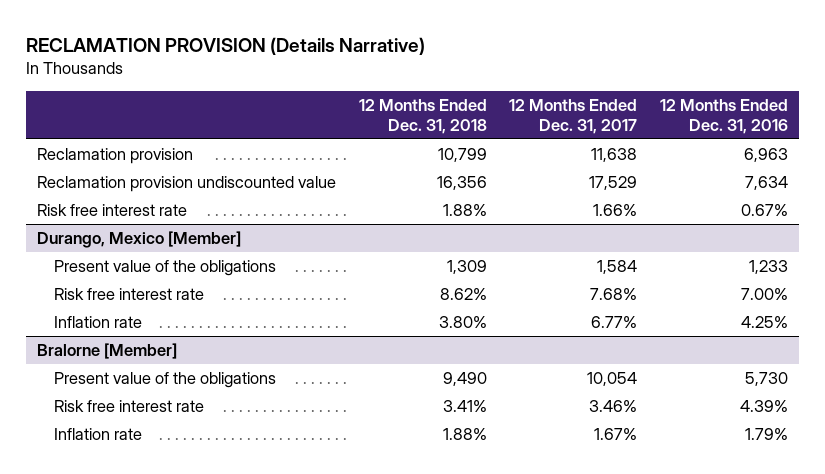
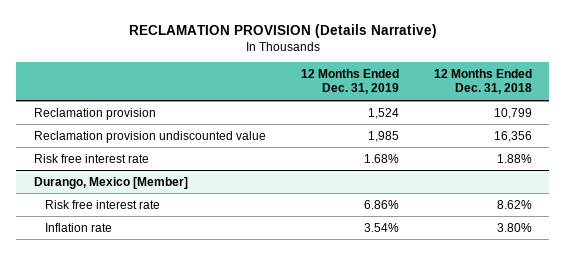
[509,99,638,134] 12 Months Ended Dec. 31, 2017 -> none
[659,99,788,134] 12 Months Ended Dec. 31, 2016 -> none
none -> [300,69,399,95] 12 Months Ended Dec. 31, 2019
[53,260,276,277] Present value of the obligations -> none
[37,343,178,360] Bralorne [Member] -> none
[53,372,276,389] Present value of the obligations -> none
[53,400,204,413] Risk free interest rate -> none
[53,428,142,441] Inflation rate -> none

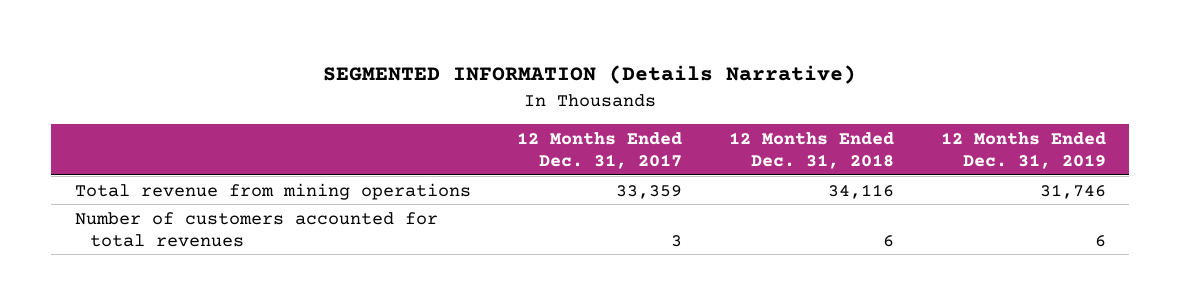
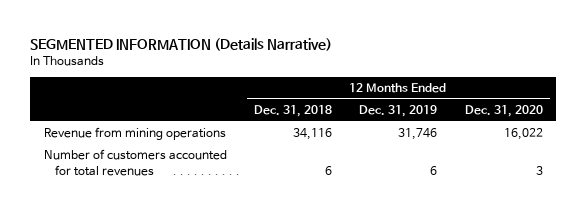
[517,131,683,169] 12 Months Ended Dec. 31, 2017 -> none
none -> [464,105,543,118] Dec. 31, 2020
[74,182,471,200] Total revenue from mining operations -> [43,127,226,141] Revenue from mining operations

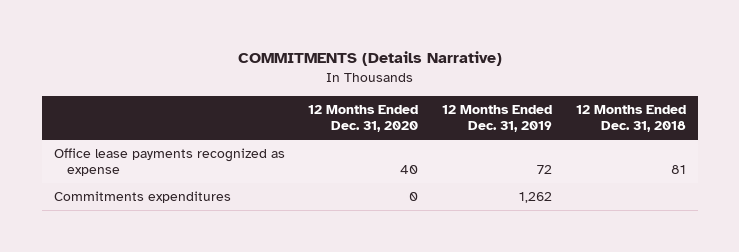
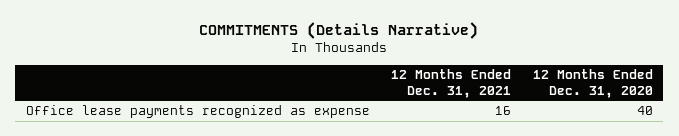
[442,105,553,133] 12 Months Ended Dec. 31, 2019 -> none
[575,105,686,133] 12 Months Ended Dec. 31, 2018 -> none
none -> [391,69,512,98] 12 Months Ended Dec. 31, 2021
[53,191,231,204] Commitments expenditures -> none

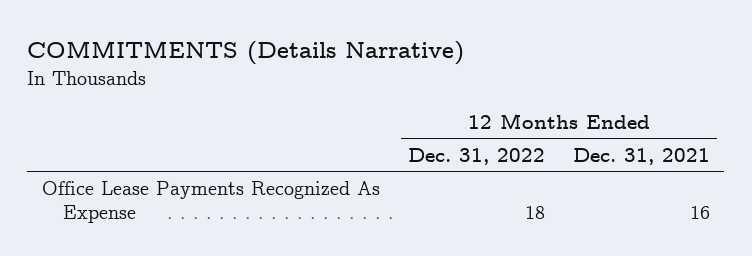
[532,69,653,98] 12 Months Ended Dec. 31, 2020 -> none
none -> [407,147,545,165] Dec. 31, 2022
[25,105,370,119] Office lease payments recognized as expense -> [41,181,380,223] Office Lease Payments Recognized As Expense

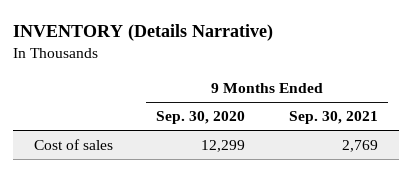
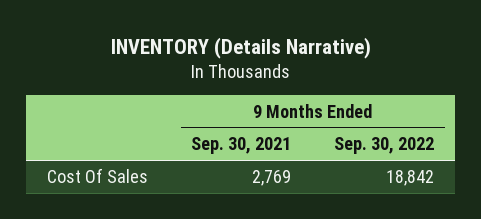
[156,111,246,125] Sep. 30, 2020 -> none
none -> [333,137,434,155] Sep. 30, 2022
[34,139,114,151] Cost of sales -> [47,168,149,184] Cost Of Sales

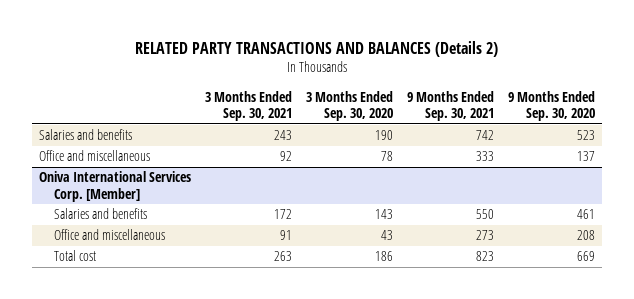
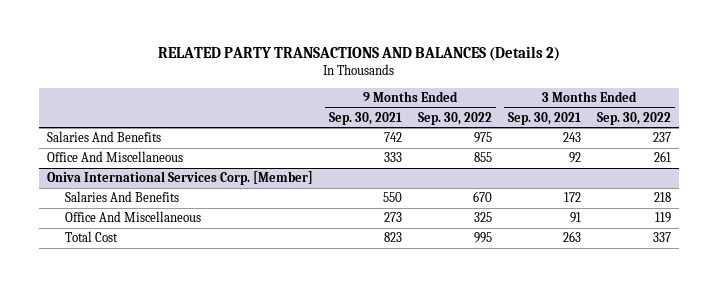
[305,90,393,122] 3 Months Ended Sep. 30, 2020 -> none
[508,90,596,122] 9 Months Ended Sep. 30, 2020 -> none
none -> [417,111,492,125] Sep. 30, 2022
none -> [596,111,671,125] Sep. 30, 2022
[38,129,132,141] Salaries and benefits -> [46,131,161,143] Salaries And Benefits
[38,150,150,162] Office and miscellaneous -> [46,151,183,163] Office And Miscellaneous
[54,208,148,220] Salaries and benefits -> [64,191,179,203] Salaries And Benefits
[54,229,166,241] Office and miscellaneous -> [64,211,201,223] Office And Miscellaneous
[54,250,97,262] Total cost -> [64,231,118,243] Total Cost

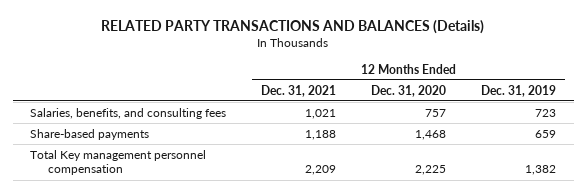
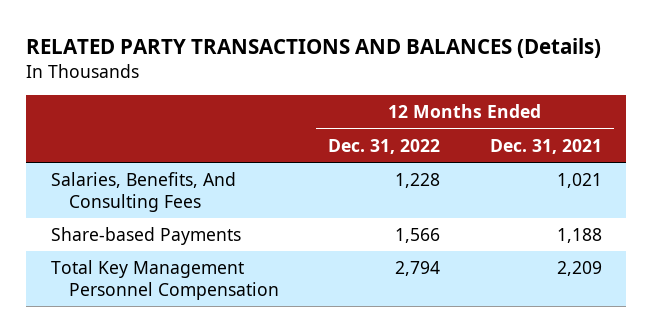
[371,84,447,97] Dec. 31, 2020 -> none
[481,84,557,97] Dec. 31, 2019 -> none
none -> [328,138,441,154] Dec. 31, 2022
[30,107,227,119] Salaries, benefits, and consulting fees -> [50,172,236,212] Salaries, Benefits, And Consulting Fees
[30,128,150,140] Share-based payments -> [50,227,241,246] Share-based Payments
[30,149,207,176] Total Key management personnel compensation -> [50,260,280,300] Total Key Management Personnel Compensation

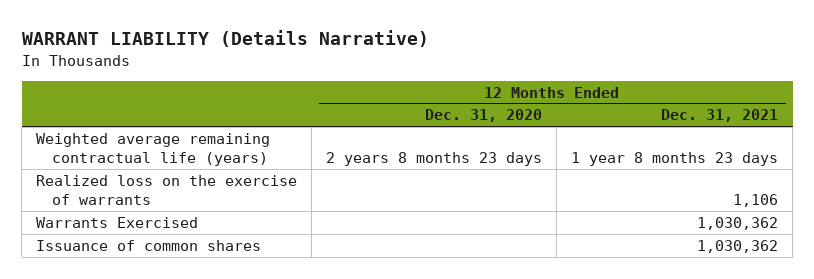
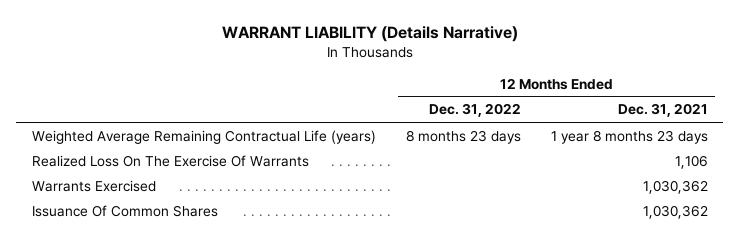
[425,109,543,123] Dec. 31, 2020 -> none
none -> [428,103,521,118] Dec. 31, 2022
[36,132,271,166] Weighted average remaining contractual life (years) -> [31,129,376,144] Weighted Average Remaining Contractual Life (years)
[36,174,298,205] Realized loss on the exercise of warrants -> [31,154,309,167] Realized Loss On The Exercise Of Warrants
[36,239,262,251] Issuance of common shares -> [31,204,218,217] Issuance Of Common Shares

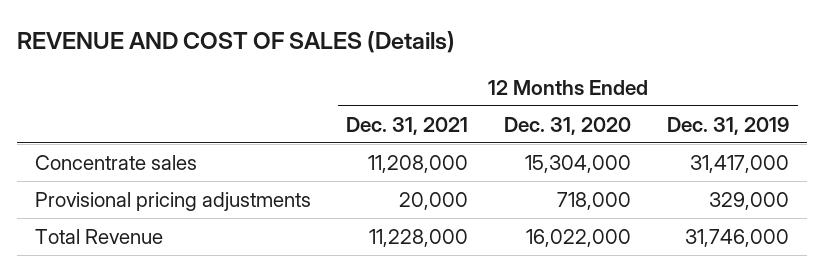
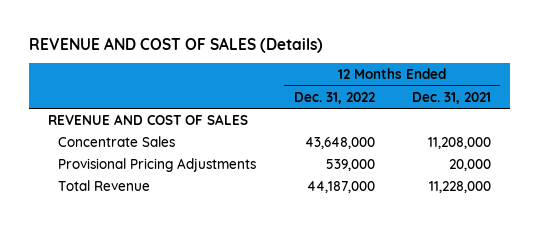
[504,116,632,135] Dec. 31, 2020 -> none
[666,116,789,135] Dec. 31, 2019 -> none
none -> [293,91,375,104] Dec. 31, 2022
none -> [48,113,249,125] REVENUE AND COST OF SALES
[34,154,197,170] Concentrate sales -> [58,135,176,147] Concentrate Sales
[34,191,311,211] Provisional pricing adjustments -> [58,157,257,172] Provisional Pricing Adjustments

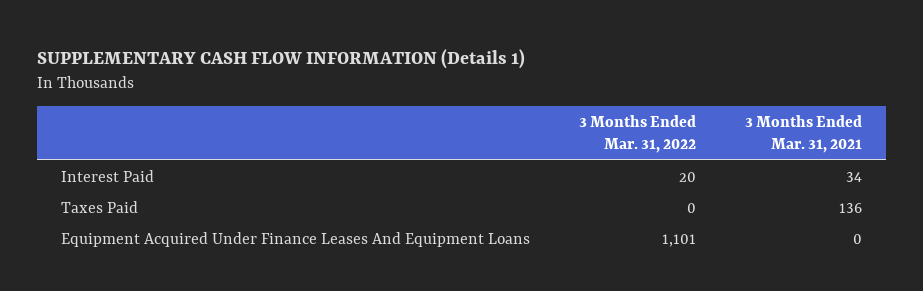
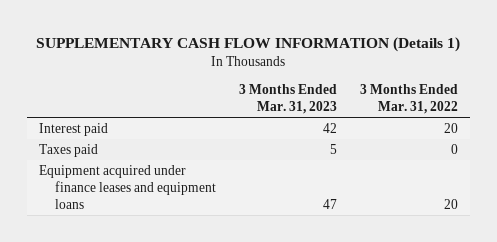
[744,114,862,154] 3 Months Ended Mar. 31, 2021 -> none
none -> [238,84,337,114] 3 Months Ended Mar. 31, 2023
[60,169,154,182] Interest Paid -> [38,122,108,136] Interest paid
[60,200,138,213] Taxes Paid -> [38,143,98,157] Taxes paid
[60,231,530,247] Equipment Acquired Under Finance Leases And Equipment Loans -> [38,164,216,209] Equipment acquired under finance leases and equipment loans
[661,233,696,247] 1,101 -> [444,198,459,209] 20

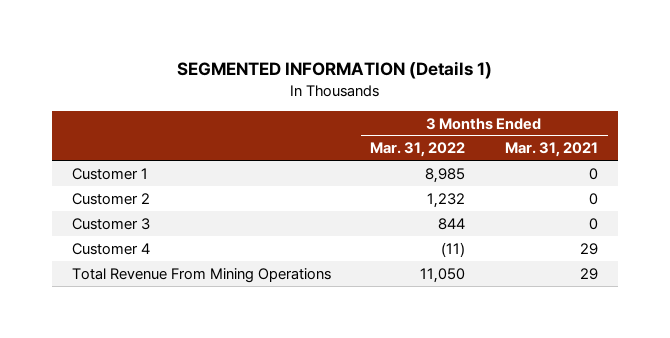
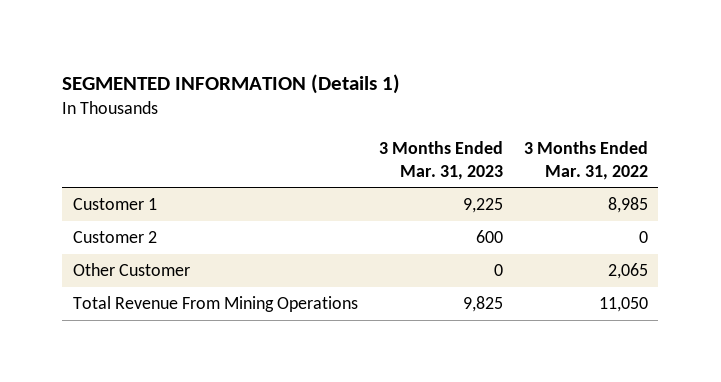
[505,142,599,158] Mar. 31, 2021 -> none
none -> [378,141,503,180] 3 Months Ended Mar. 31, 2023
[71,217,150,230] Customer 3 -> none
[71,242,150,255] Customer 4 -> none
[427,192,466,208] 1,232 -> [638,231,648,244] 0
none -> [72,263,190,277] Other Customer

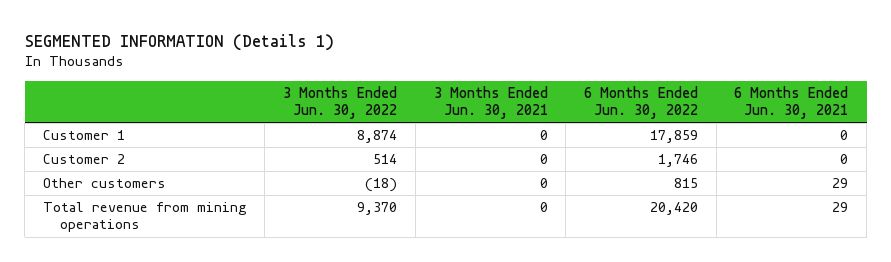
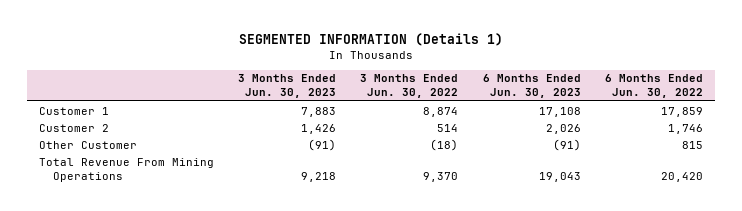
[433,85,548,120] 3 Months Ended Jun. 30, 2021 -> none
[734,85,849,120] 6 Months Ended Jun. 30, 2021 -> none
none -> [238,74,337,99] 3 Months Ended Jun. 30, 2023
none -> [482,74,581,99] 6 Months Ended Jun. 30, 2023
[42,178,166,189] Other customers -> [38,140,137,149] Other Customer
[42,202,247,233] Total revenue from mining operations -> [38,157,214,182] Total Revenue From Mining Operations

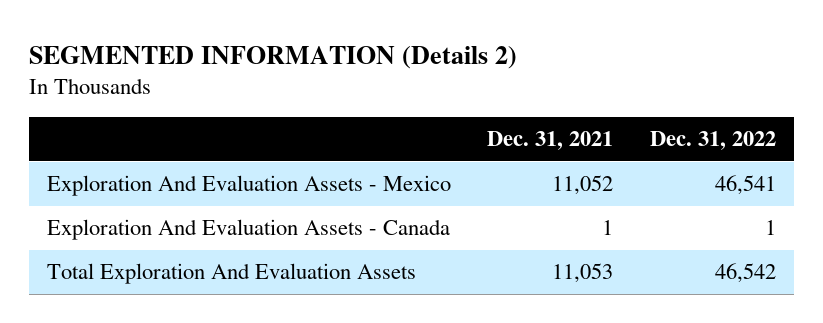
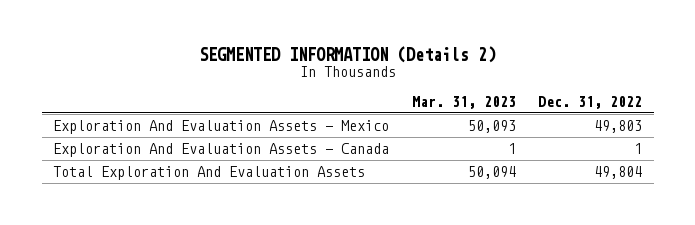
[487,131,614,151] Dec. 31, 2021 -> none
none -> [411,95,516,109] Mar. 31, 2023
[714,175,776,196] 46,541 -> [594,120,643,134] 49,803
[714,263,776,284] 46,542 -> [594,166,643,180] 49,804

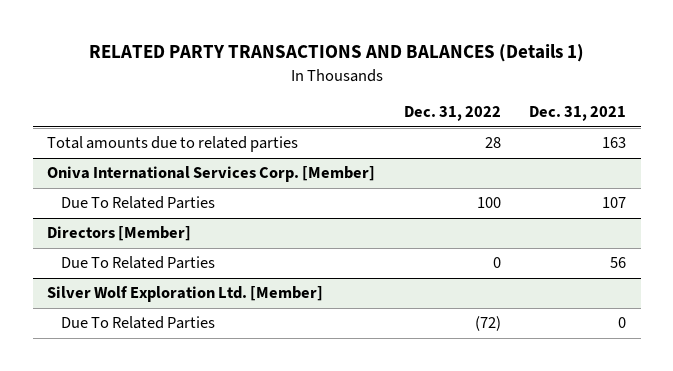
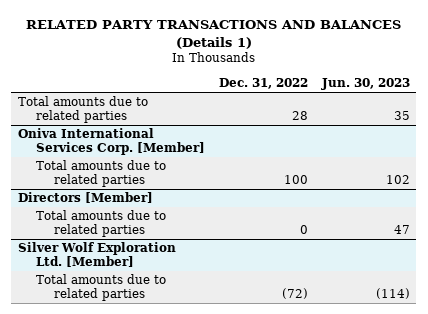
[529,106,627,122] Dec. 31, 2021 -> none
none -> [320,78,410,91] Jun. 30, 2023
[60,196,215,210] Due To Related Parties -> [36,160,167,188] Total amounts due to related parties
[60,256,215,270] Due To Related Parties -> [36,210,167,238] Total amounts due to related parties
[60,316,215,330] Due To Related Parties -> [36,274,167,302] Total amounts due to related parties

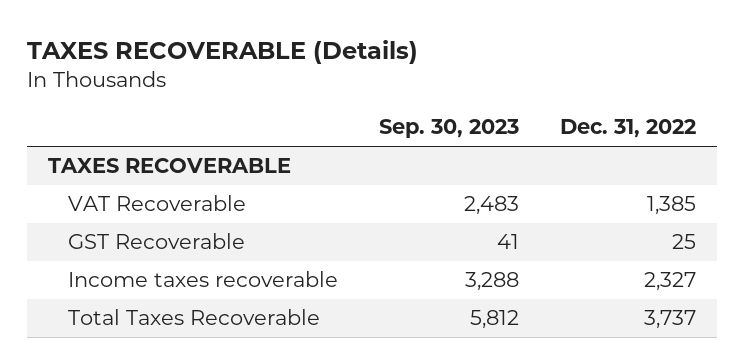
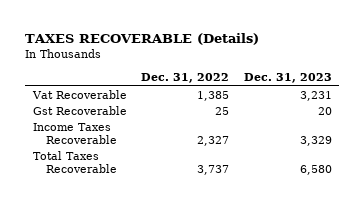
[378,119,519,139] Sep. 30, 2023 -> none
none -> [243,73,332,84] Dec. 31, 2023
[47,158,291,174] TAXES RECOVERABLE -> none
[67,195,246,212] VAT Recoverable -> [31,90,127,100] Vat Recoverable
[67,233,245,250] GST Recoverable -> [32,106,127,116] Gst Recoverable
[67,271,338,288] Income taxes recoverable -> [32,123,117,145] Income Taxes Recoverable

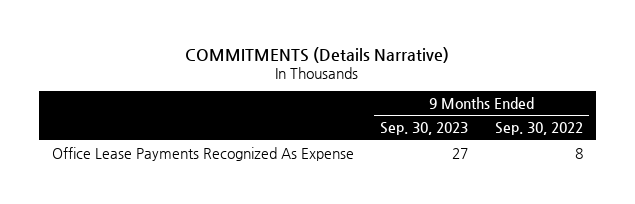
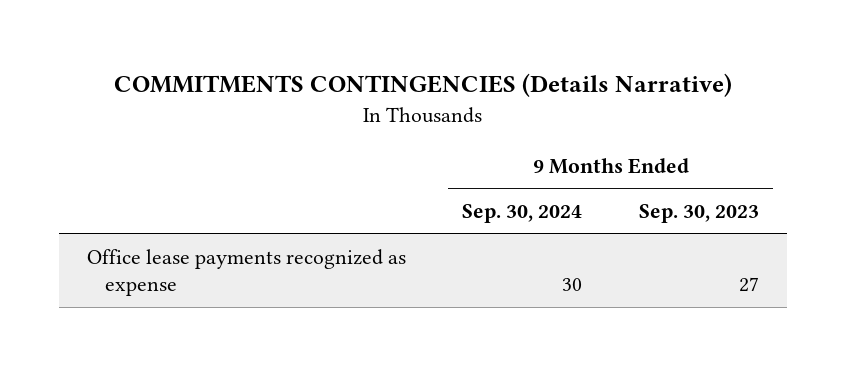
[185,46,450,63] COMMITMENTS (Details Narrative) -> [113,73,732,98] COMMITMENTS CONTINGENCIES (Details Narrative)
[494,122,583,136] Sep. 30, 2022 -> none
none -> [462,203,583,223] Sep. 30, 2024
[52,146,355,161] Office Lease Payments Recognized As Expense -> [87,248,407,297] Office lease payments recognized as expense

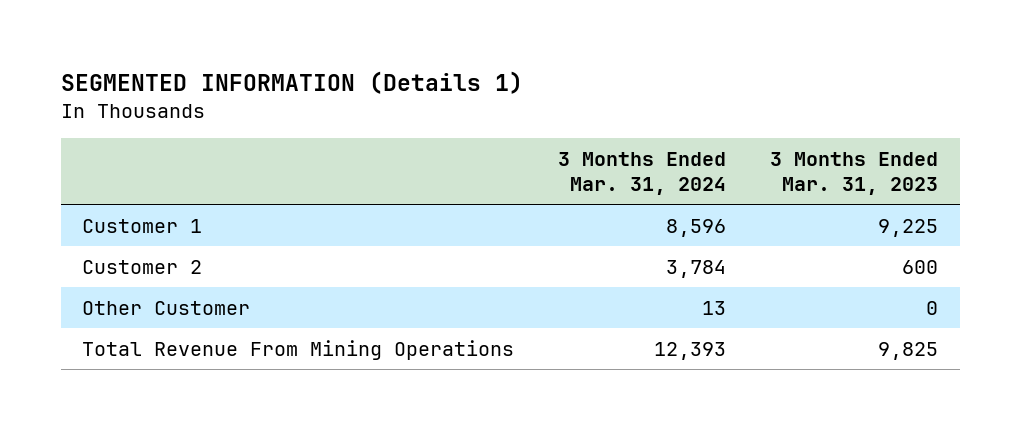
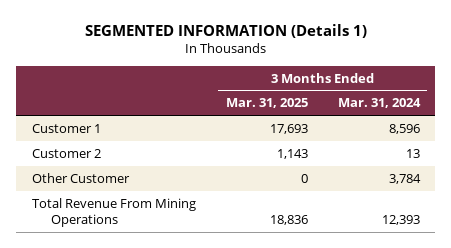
[769,151,938,196] 3 Months Ended Mar. 31, 2023 -> none
none -> [225,98,308,109] Mar. 31, 2025
[666,259,727,278] 3,784 -> [405,148,420,158] 13
[702,300,727,315] 13 -> [388,173,421,184] 3,784

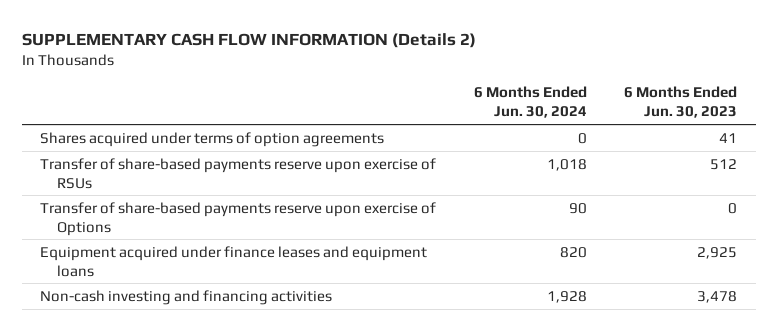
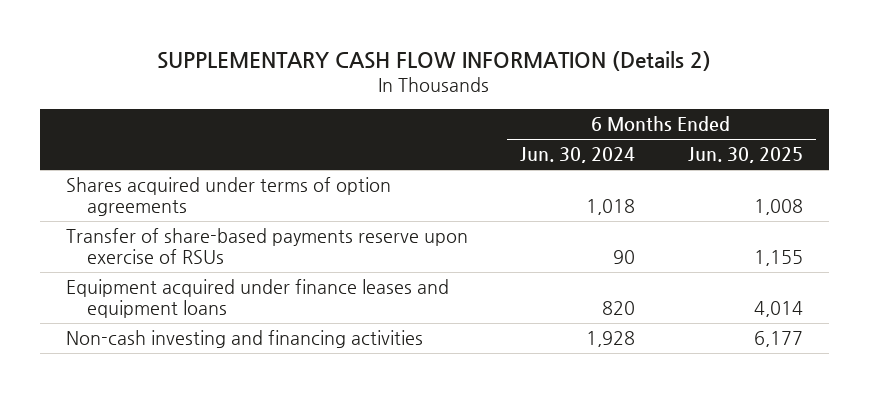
[624,86,738,119] 6 Months Ended Jun. 30, 2023 -> none
none -> [687,147,803,164] Jun. 30, 2025
[40,201,437,236] Transfer of share-based payments reserve upon exercise of Options -> none
[577,132,587,144] 0 -> [586,199,636,216] 1,018
[546,158,587,171] 1,018 -> [613,250,636,265] 90

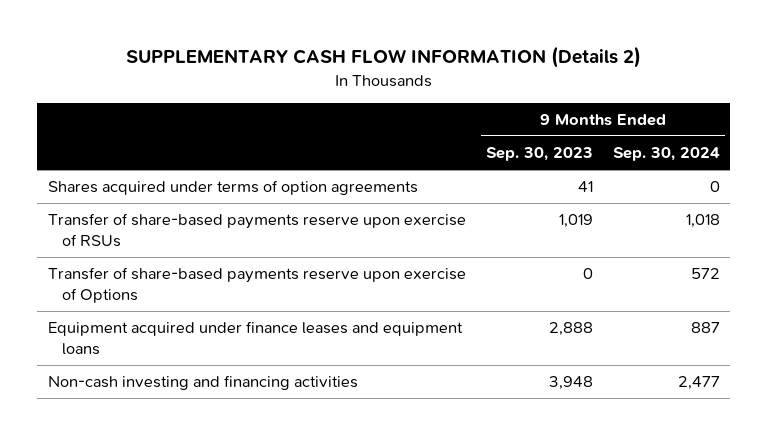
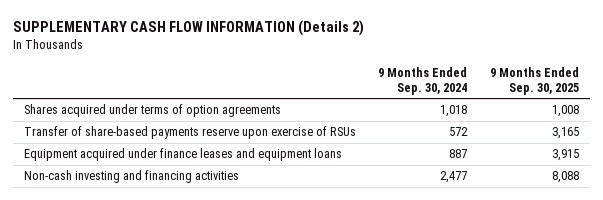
[485,147,593,162] Sep. 30, 2023 -> none
none -> [489,66,579,95] 9 Months Ended Sep. 30, 2025
[47,267,466,304] Transfer of share-based payments reserve upon exercise of Options -> none
[710,181,721,193] 0 -> [440,105,468,118] 1,018
[686,214,721,229] 1,018 -> [449,127,469,137] 572

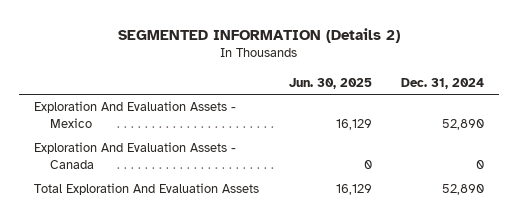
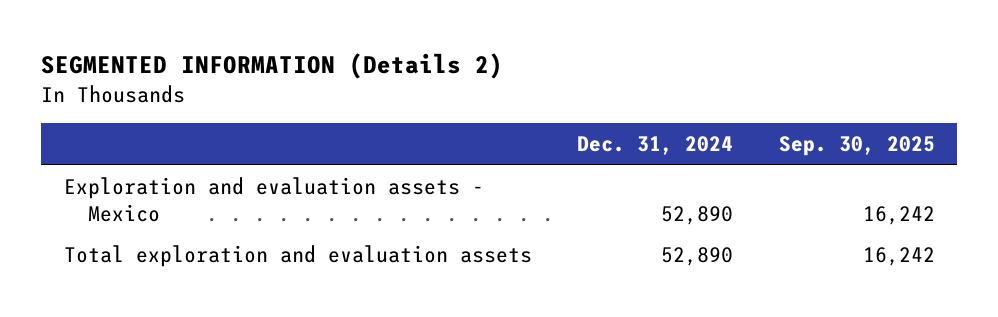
[288,77,372,89] Jun. 30, 2025 -> none
none -> [778,136,935,157] Sep. 30, 2025
[33,142,236,170] Exploration And Evaluation Assets - Canada -> none
[33,101,236,129] Exploration And Evaluation Assets - Mexico -> [63,177,484,222] Exploration and evaluation assets - Mexico
[33,183,259,196] Total Exploration And Evaluation Assets -> [63,245,532,268] Total exploration and evaluation assets

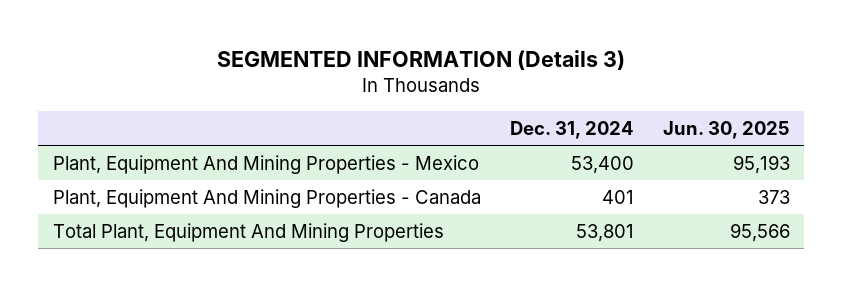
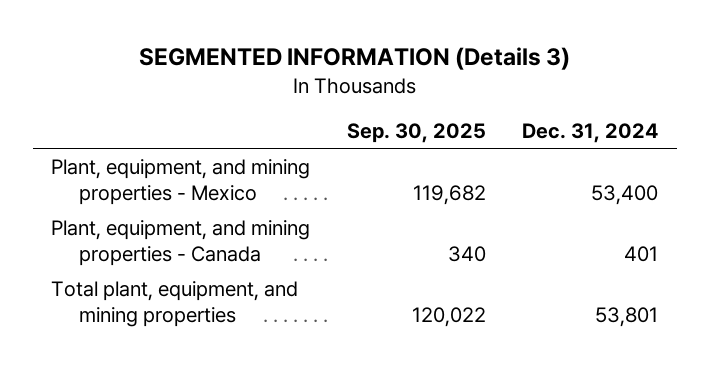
[662,120,790,139] Jun. 30, 2025 -> none
none -> [346,123,486,144] Sep. 30, 2025
[52,154,479,174] Plant, Equipment And Mining Properties - Mexico -> [51,158,311,205] Plant, equipment, and mining properties - Mexico
[52,188,481,208] Plant, Equipment And Mining Properties - Canada -> [51,219,311,266] Plant, equipment, and mining properties - Canada
[52,222,444,242] Total Plant, Equipment And Mining Properties -> [51,280,299,327] Total plant, equipment, and mining properties

